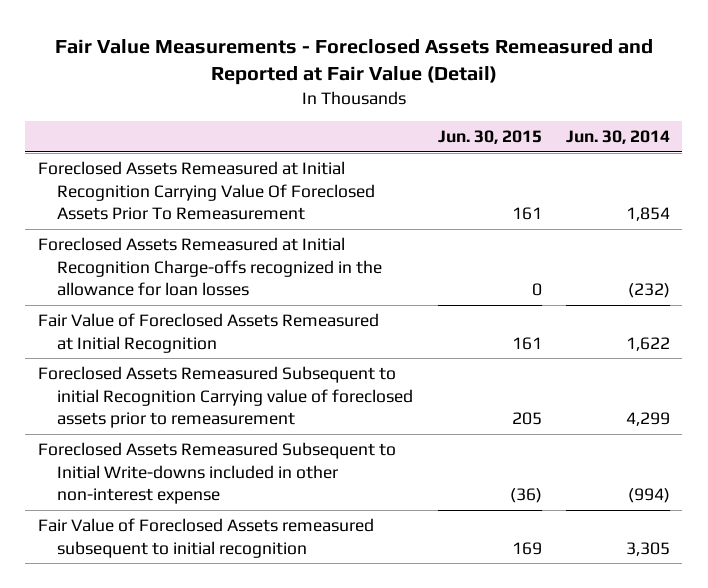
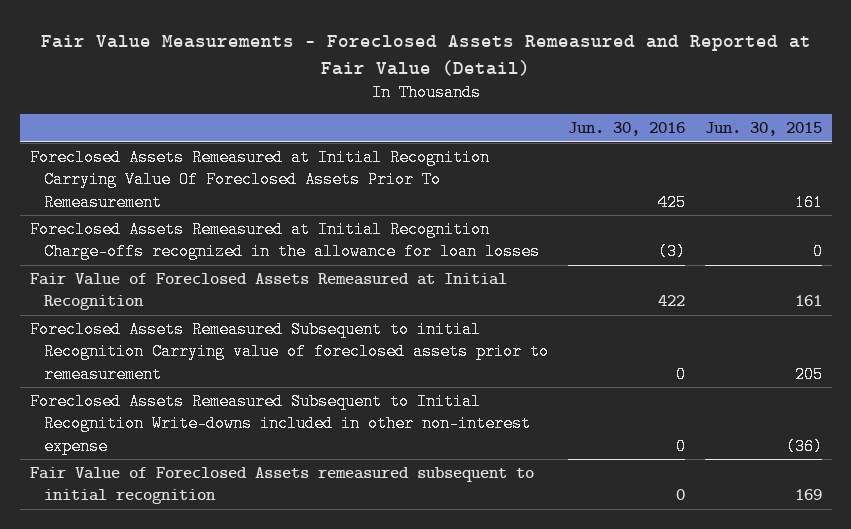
[566,130,671,145] Jun. 30, 2014 -> none
none -> [567,122,685,137] Jun. 30, 2016
[37,441,396,505] Foreclosed Assets Remeasured Subsequent to Initial Write-downs included in other non-interest expense -> [29,392,531,455] Foreclosed Assets Remeasured Subsequent to Initial Recognition Write-downs included in other non-interest expense

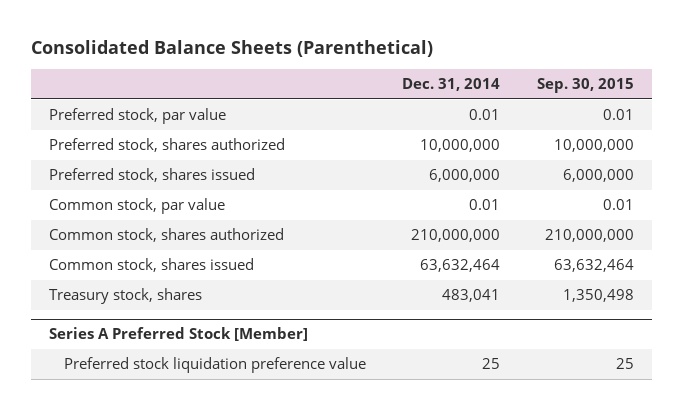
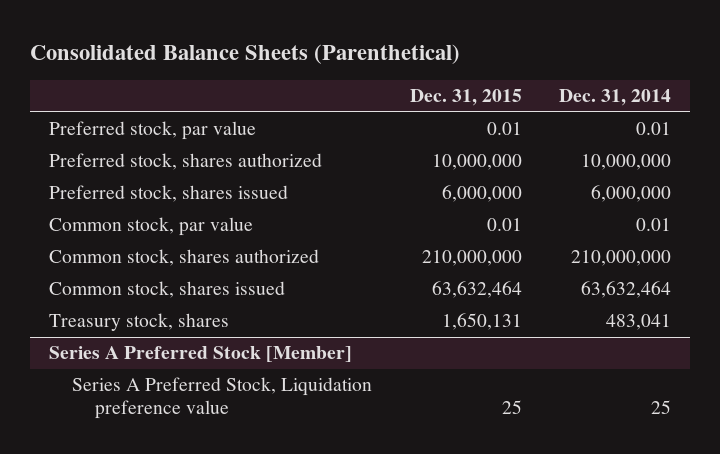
[536,78,634,94] Sep. 30, 2015 -> none
none -> [409,88,522,106] Dec. 31, 2015
[63,357,366,374] Preferred stock liquidation preference value -> [71,377,372,420] Series A Preferred Stock, Liquidation preference value

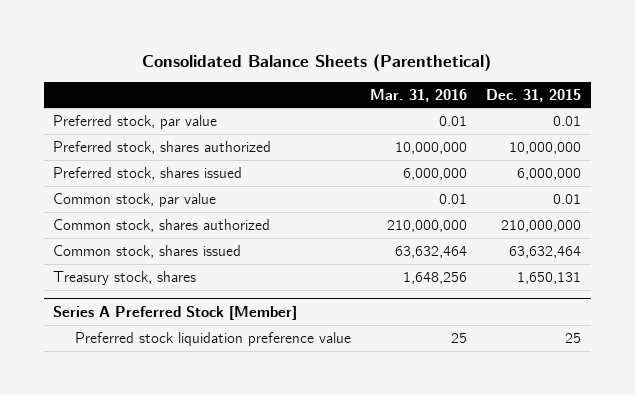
[559,88,672,106] Dec. 31, 2014 -> none
none -> [370,88,468,102] Mar. 31, 2016
[71,377,372,420] Series A Preferred Stock, Liquidation preference value -> [75,332,352,347] Preferred stock liquidation preference value

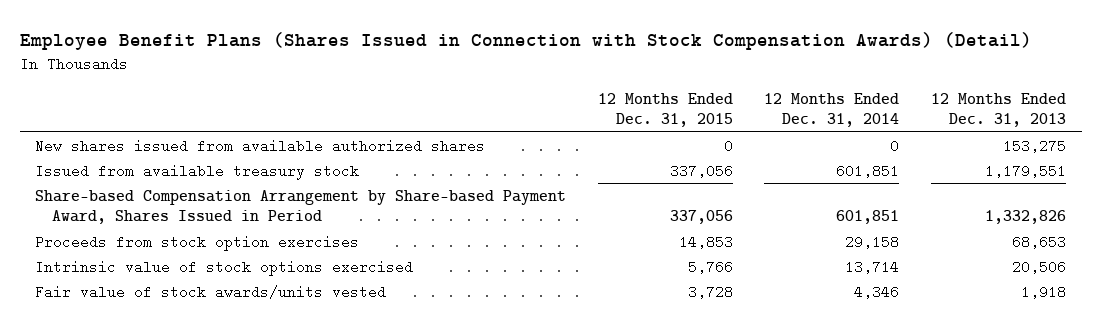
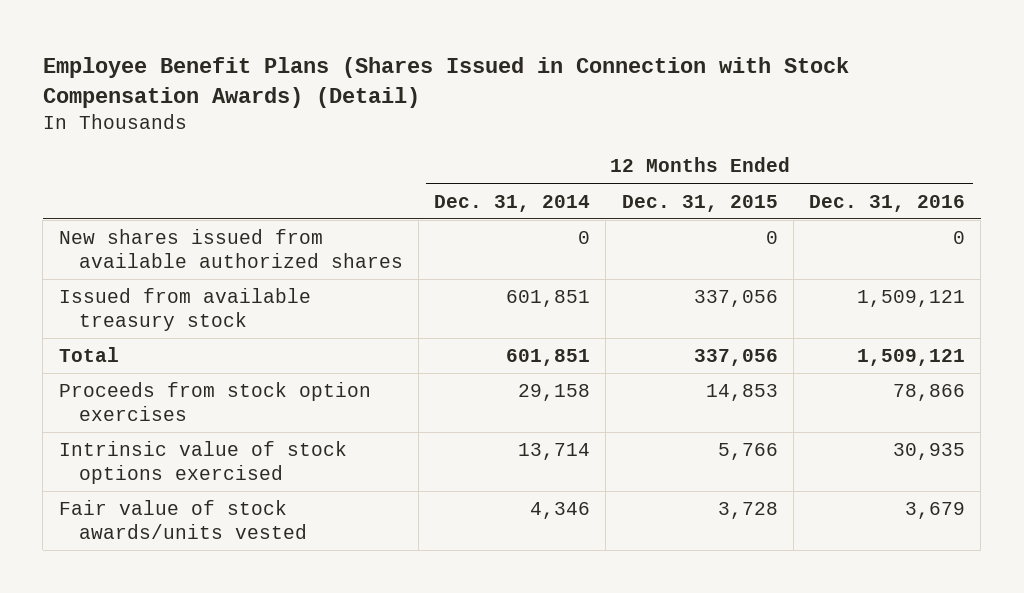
[930,92,1066,128] 12 Months Ended Dec. 31, 2013 -> none
none -> [809,194,966,212] Dec. 31, 2016
[35,189,567,225] Share-based Compensation Arrangement by Share-based Payment Award, Shares Issued in Period -> [58,347,119,363] Total

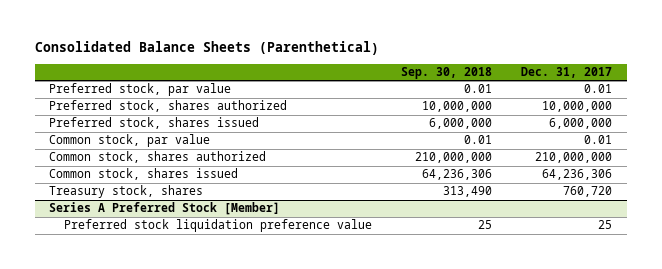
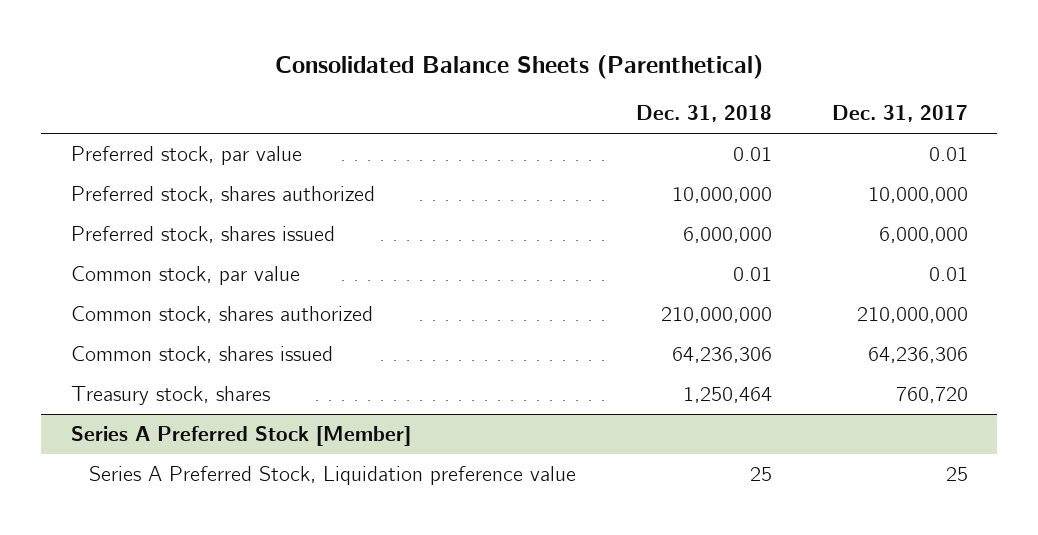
[401,67,493,80] Sep. 30, 2018 -> none
none -> [635,105,772,123] Dec. 31, 2018
[64,219,373,233] Preferred stock liquidation preference value -> [88,465,576,485] Series A Preferred Stock, Liquidation preference value

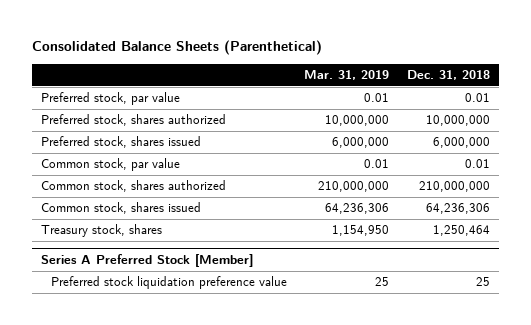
[831,105,968,123] Dec. 31, 2017 -> none
none -> [304,69,390,80] Mar. 31, 2019
[88,465,576,485] Series A Preferred Stock, Liquidation preference value -> [50,276,287,290] Preferred stock liquidation preference value

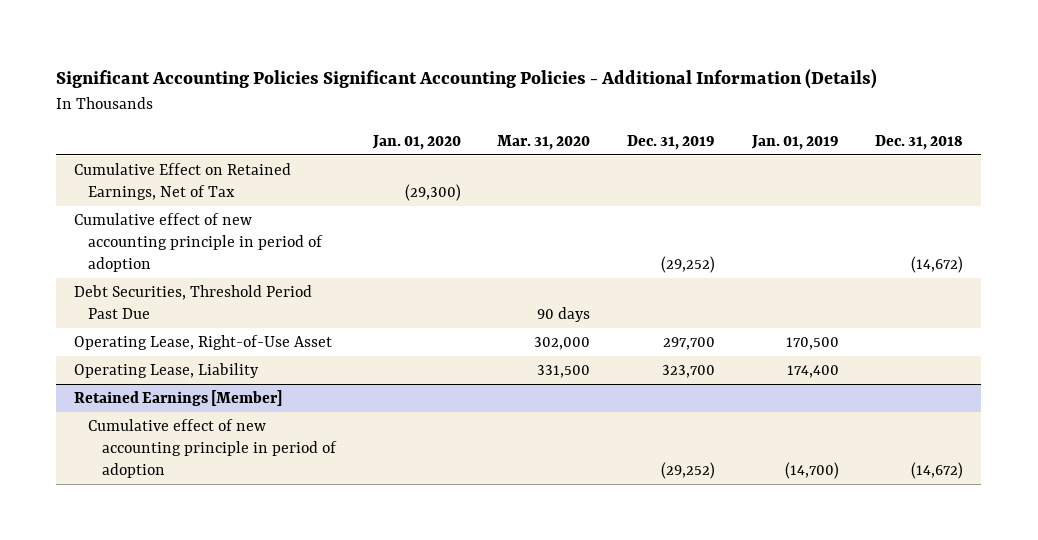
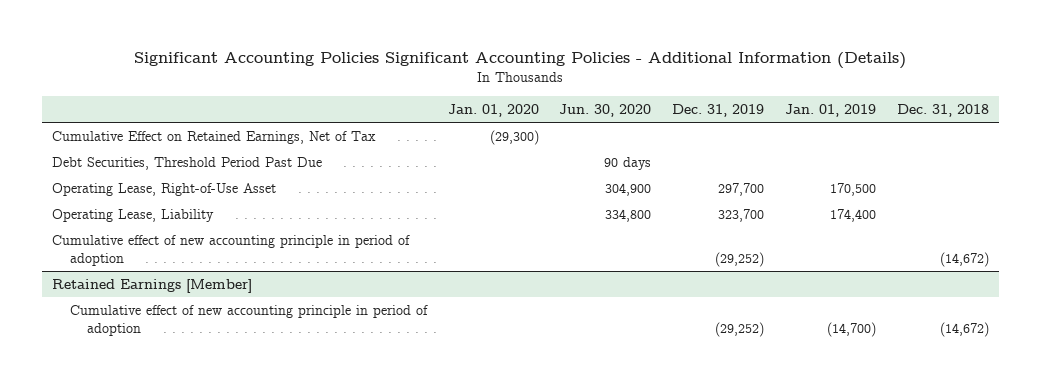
[497,135,591,151] Mar. 31, 2020 -> none
none -> [559,103,652,117] Jun. 30, 2020
[74,213,324,272] Cumulative effect of new accounting principle in period of adoption -> [52,234,411,266] Cumulative effect of new accounting principle in period of adoption

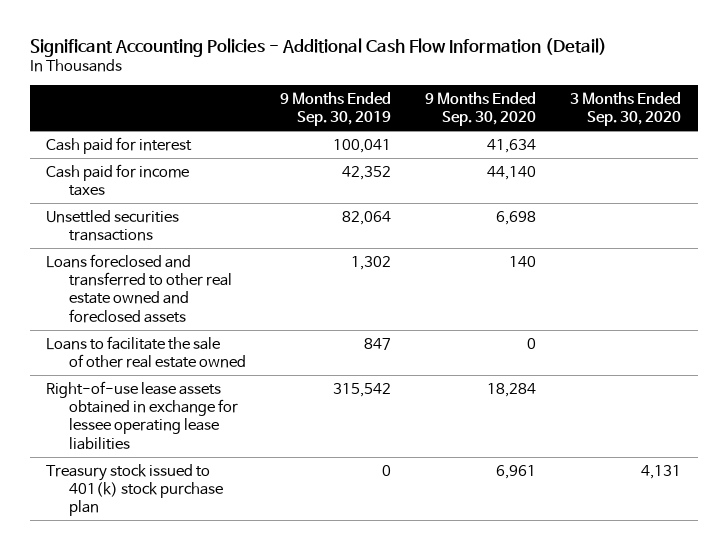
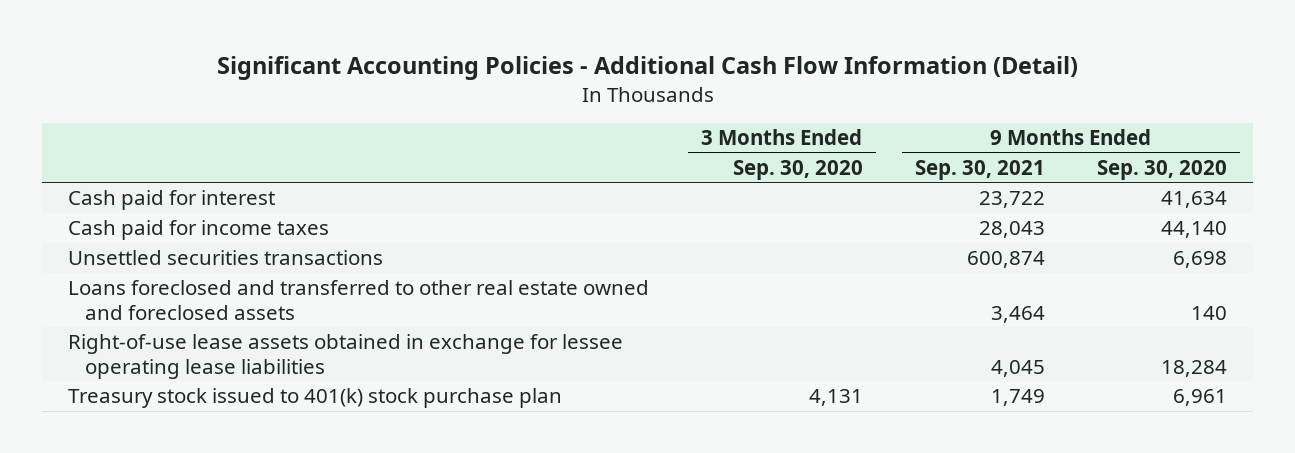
[280,91,392,127] 9 Months Ended Sep. 30, 2019 -> none
none -> [914,159,1045,180] Sep. 30, 2021
[46,335,247,368] Loans to facilitate the sale of other real estate owned -> none

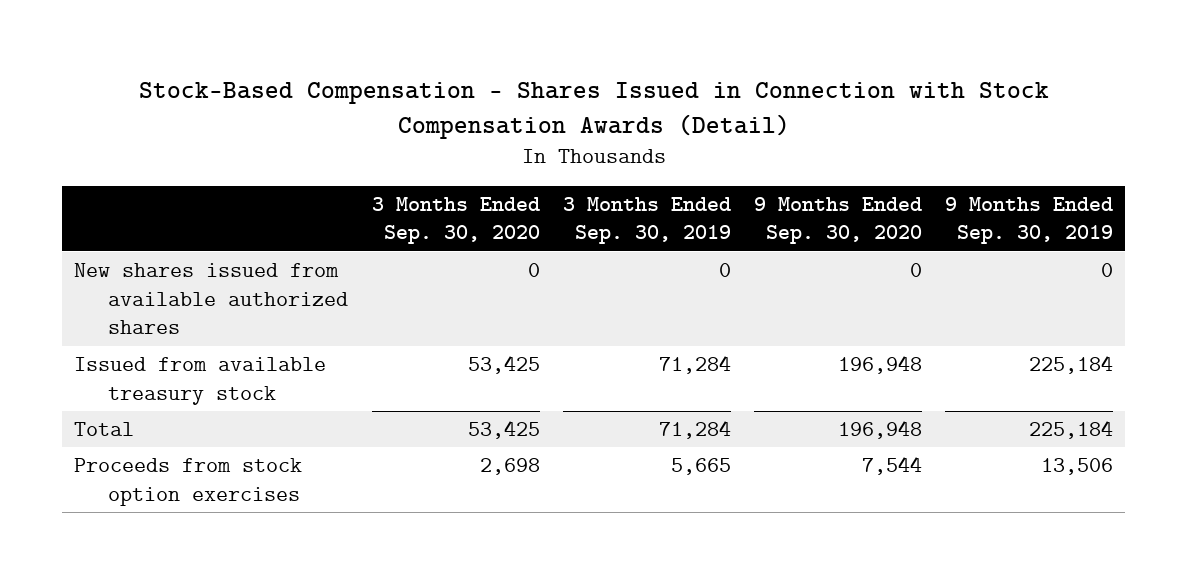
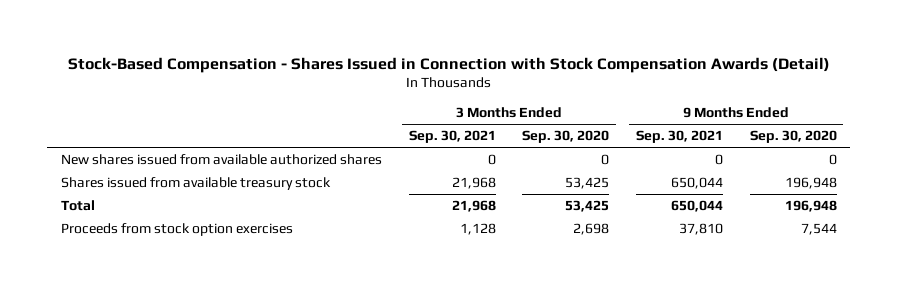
[562,196,731,245] 3 Months Ended Sep. 30, 2019 -> none
[945,196,1114,245] 9 Months Ended Sep. 30, 2019 -> none
none -> [408,130,496,144] Sep. 30, 2021
none -> [635,130,723,144] Sep. 30, 2021
[74,357,327,405] Issued from available treasury stock -> [60,177,331,191] Shares issued from available treasury stock

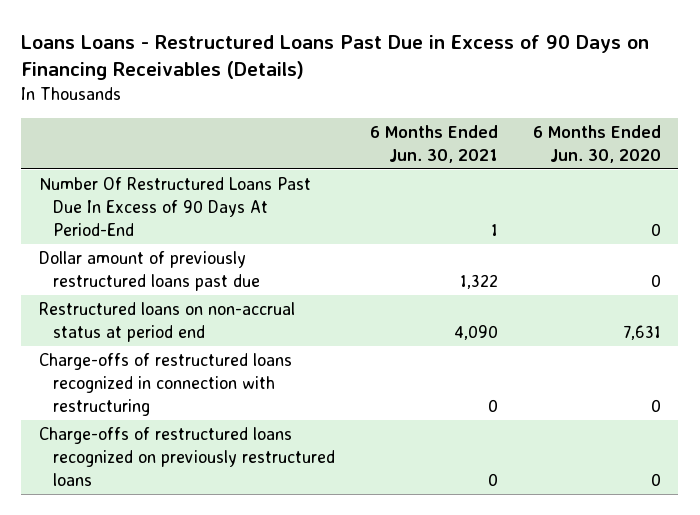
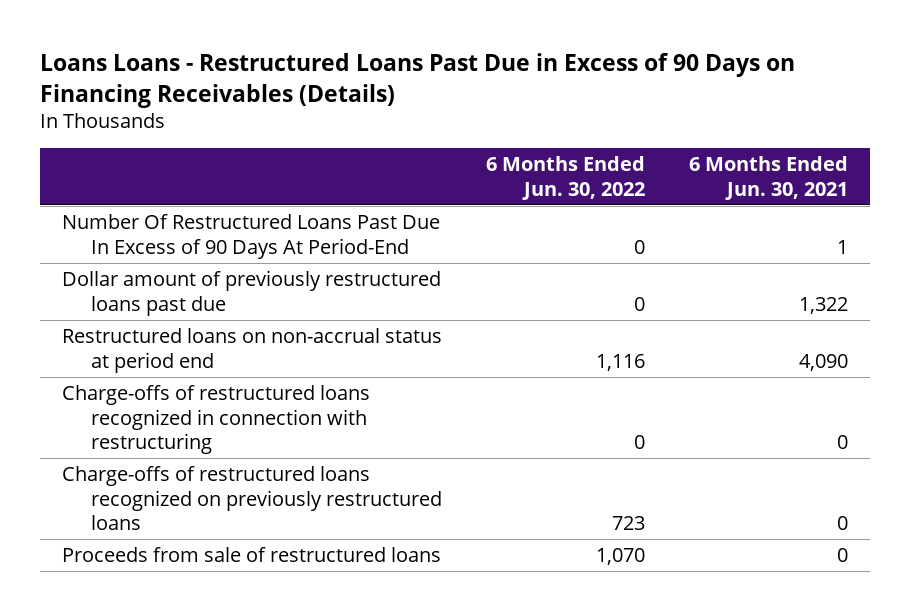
[532,124,661,163] 6 Months Ended Jun. 30, 2020 -> none
none -> [485,156,645,200] 6 Months Ended Jun. 30, 2022
none -> [61,547,441,563] Proceeds from sale of restructured loans

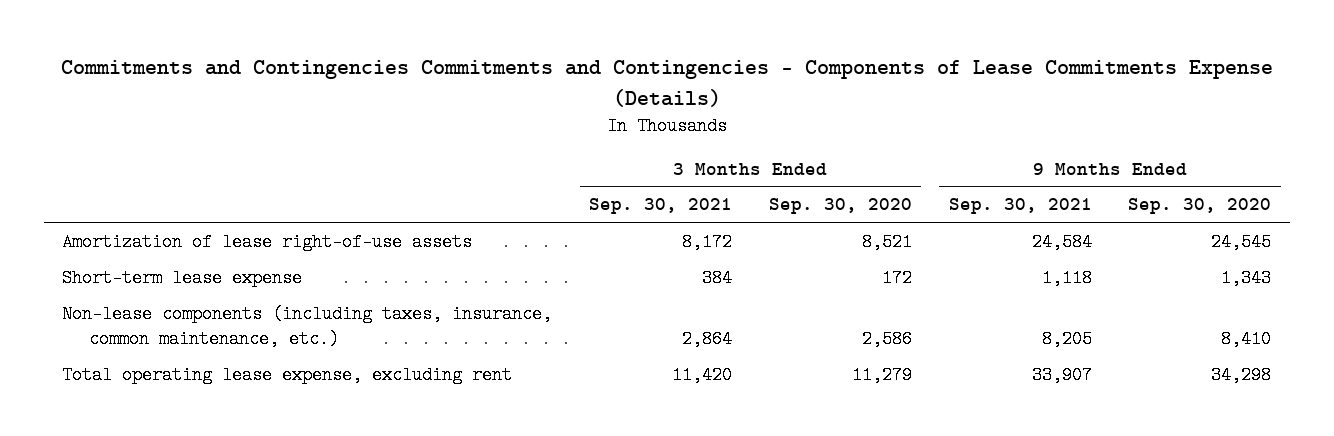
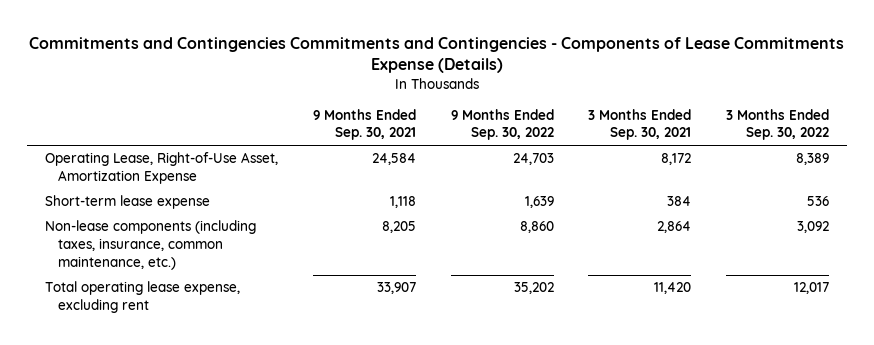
[768,198,912,215] Sep. 30, 2020 -> none
[1128,198,1272,215] Sep. 30, 2020 -> none
none -> [450,108,554,141] 9 Months Ended Sep. 30, 2022
none -> [726,108,830,141] 3 Months Ended Sep. 30, 2022
[62,232,473,251] Amortization of lease right-of-use assets -> [44,152,278,185] Operating Lease, Right-of-Use Asset, Amortization Expense

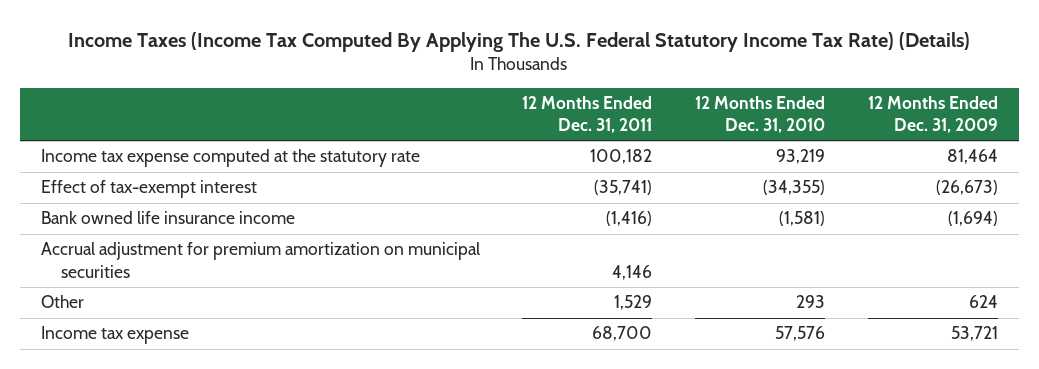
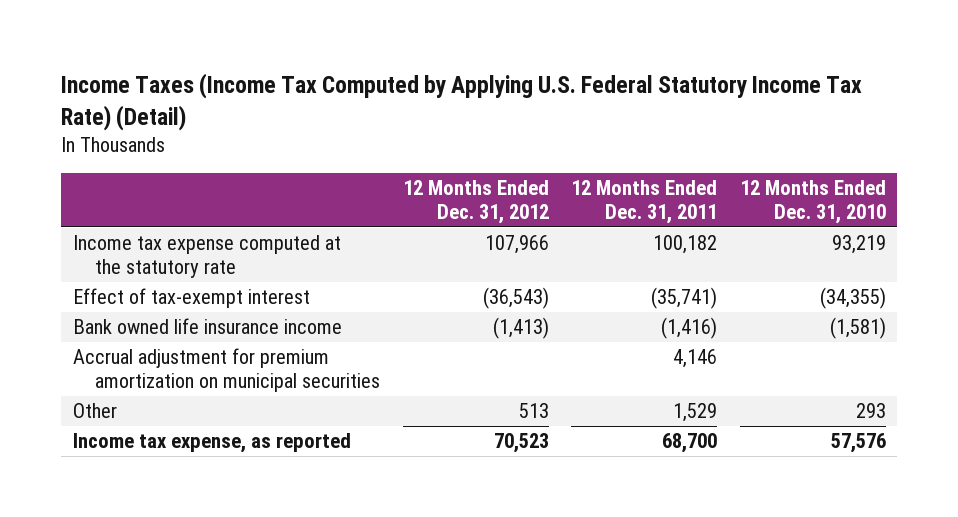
[68,31,971,52] Income Taxes (Income Tax Computed By Applying The U.S. Federal Statutory Income Tax Rate) (Details) -> [61,73,863,131] Income Taxes (Income Tax Computed by Applying U.S. Federal Statutory Income Tax Rate) (Detail)
[867,95,998,134] 12 Months Ended Dec. 31, 2009 -> none
none -> [402,180,549,224] 12 Months Ended Dec. 31, 2012
[40,326,189,345] Income tax expense -> [72,433,351,454] Income tax expense, as reported

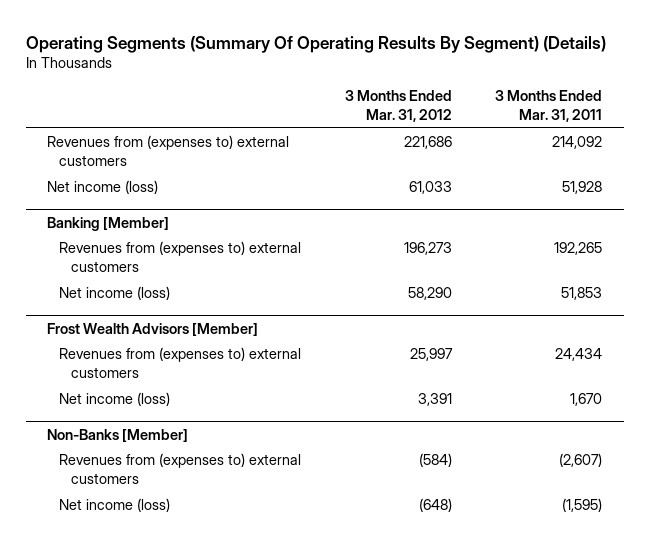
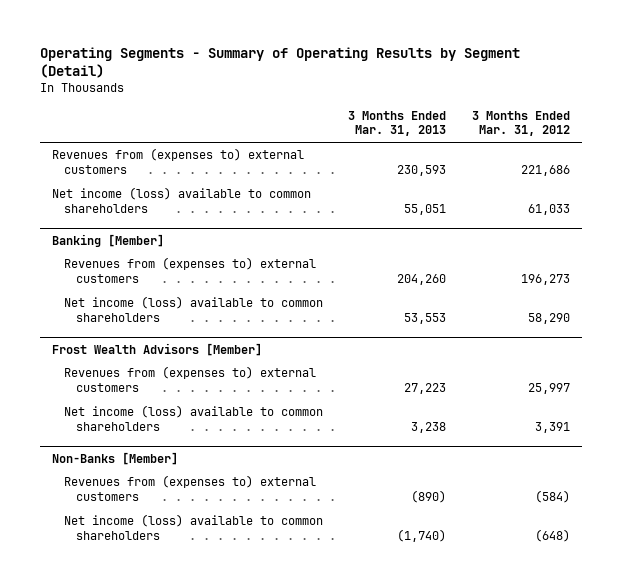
[25,35,606,53] Operating Segments (Summary Of Operating Results By Segment) (Details) -> [39,46,520,78] Operating Segments - Summary of Operating Results by Segment (Detail)
[495,90,603,123] 3 Months Ended Mar. 31, 2011 -> none
none -> [348,110,447,137] 3 Months Ended Mar. 31, 2013
[47,180,159,195] Net income (loss) -> [52,187,312,214] Net income (loss) available to common shareholders
[59,286,171,301] Net income (loss) -> [64,296,324,323] Net income (loss) available to common shareholders
[59,392,171,407] Net income (loss) -> [64,405,324,432] Net income (loss) available to common shareholders
[59,498,171,513] Net income (loss) -> [64,514,324,541] Net income (loss) available to common shareholders

